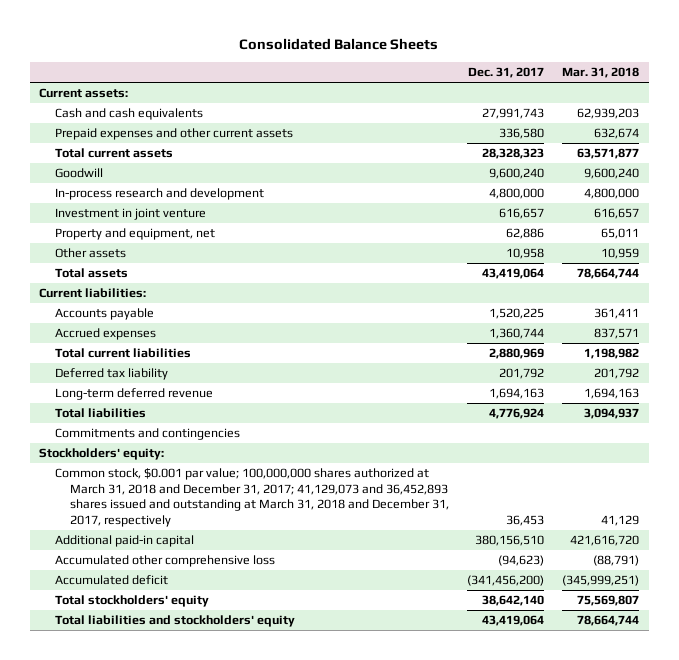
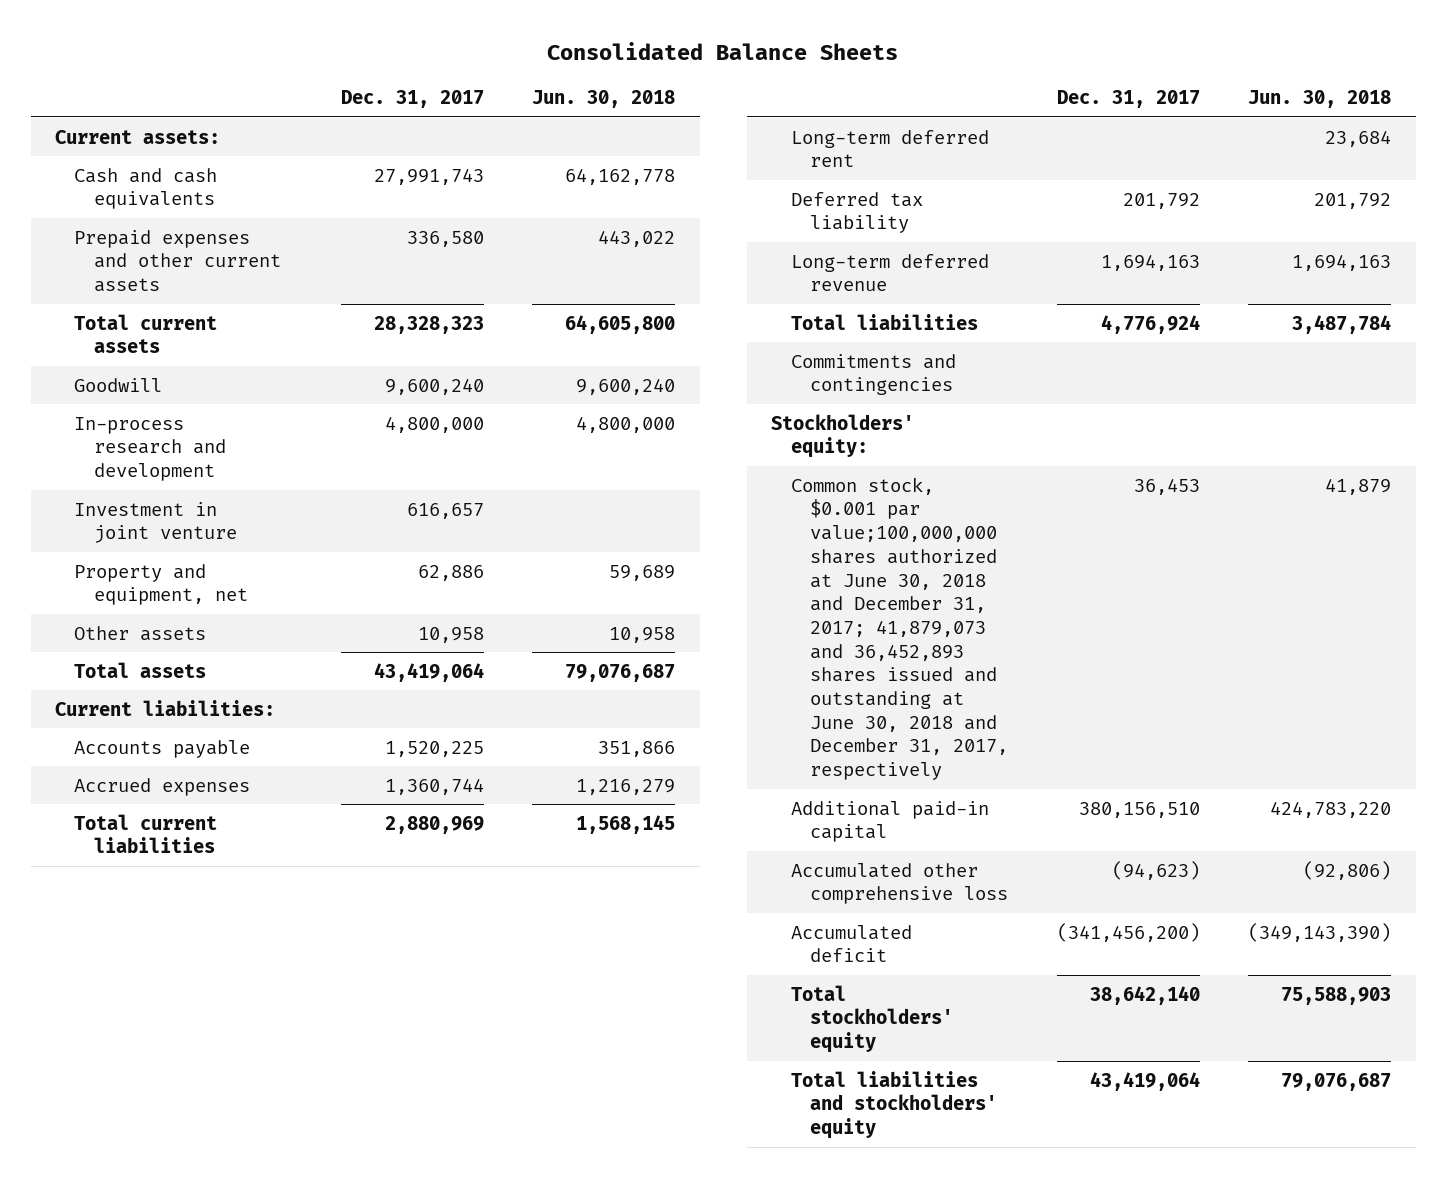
[562,67,640,79] Mar. 31, 2018 -> none
none -> [532,90,676,109] Jun. 30, 2018
none -> [790,129,989,168] Long-term deferred rent
[54,468,449,528] Common stock, $0.001 par value; 100,000,000 shares authorized at March 31, 2018 and December 31, 2017; 41,129,073 and 36,452,893 shares issued and outstanding at March 31, 2018 and December 31, 2017, respectively -> [790,476,1009,781] Common stock, $0.001 par value;100,000,000 shares authorized at June 30, 2018 and December 31, 2017; 41,879,073 and 36,452,893 shares issued and outstanding at June 30, 2018 and December 31, 2017, respectively

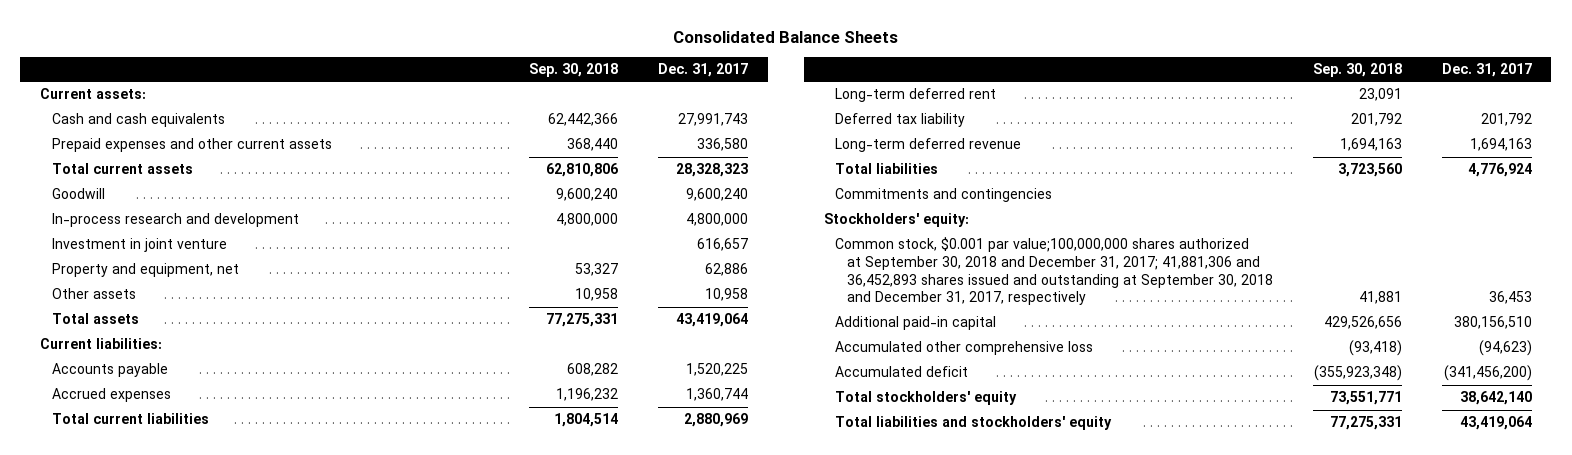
[532,90,676,109] Jun. 30, 2018 -> none
none -> [529,63,619,78] Sep. 30, 2018
[790,476,1009,781] Common stock, $0.001 par value;100,000,000 shares authorized at June 30, 2018 and December 31, 2017; 41,879,073 and 36,452,893 shares issued and outstanding at June 30, 2018 and December 31, 2017, respectively -> [835,237,1273,306] Common stock, $0.001 par value;100,000,000 shares authorized at September 30, 2018 and December 31, 2017; 41,881,306 and 36,452,893 shares issued and outstanding at September 30, 2018 and December 31, 2017, respectively

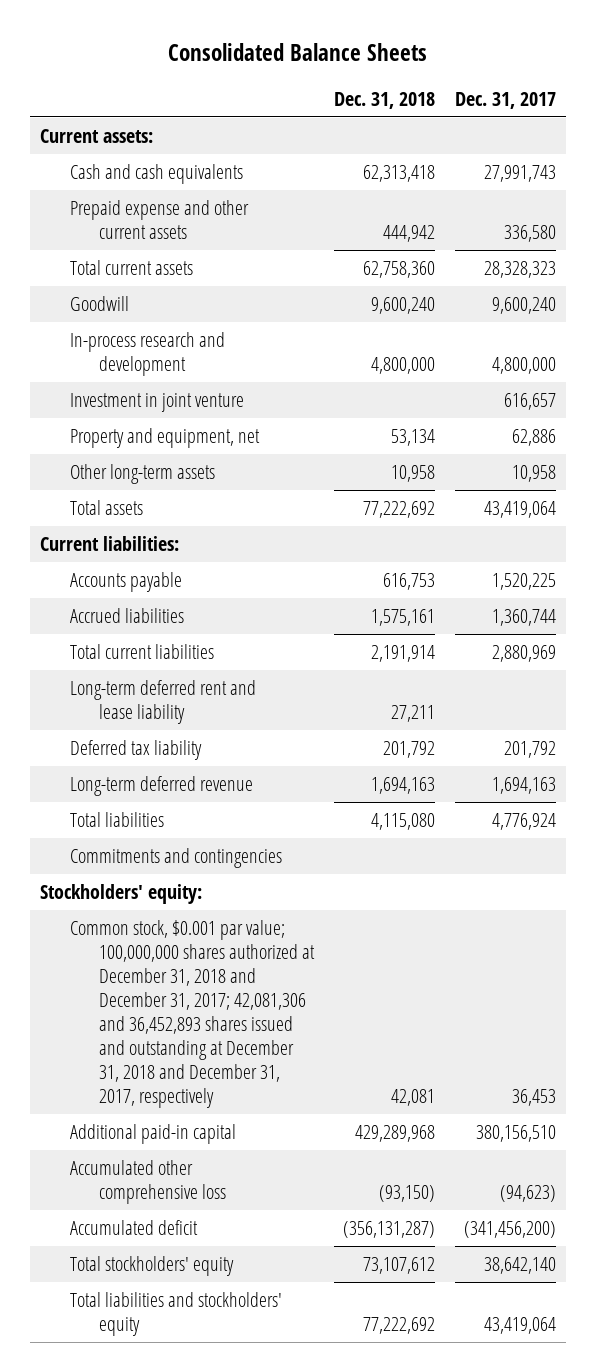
[529,63,619,78] Sep. 30, 2018 -> none
none -> [334,91,436,109] Dec. 31, 2018
[52,138,333,153] Prepaid expenses and other current assets -> [69,200,249,240] Prepaid expense and other current assets
[52,288,137,300] Other assets -> [69,464,215,485] Other long-term assets
[52,388,172,403] Accrued expenses -> [69,608,184,624] Accrued liabilities
[835,88,997,103] Long-term deferred rent -> [69,680,256,725] Long-term deferred rent and lease liability
[835,237,1273,306] Common stock, $0.001 par value;100,000,000 shares authorized at September 30, 2018 and December 31, 2017; 41,881,306 and 36,452,893 shares issued and outstanding at September 30, 2018 and December 31, 2017, respectively -> [69,920,316,1109] Common stock, $0.001 par value; 100,000,000 shares authorized at December 31, 2018 and December 31, 2017; 42,081,306 and 36,452,893 shares issued and outstanding at December 31, 2018 and December 31, 2017, respectively

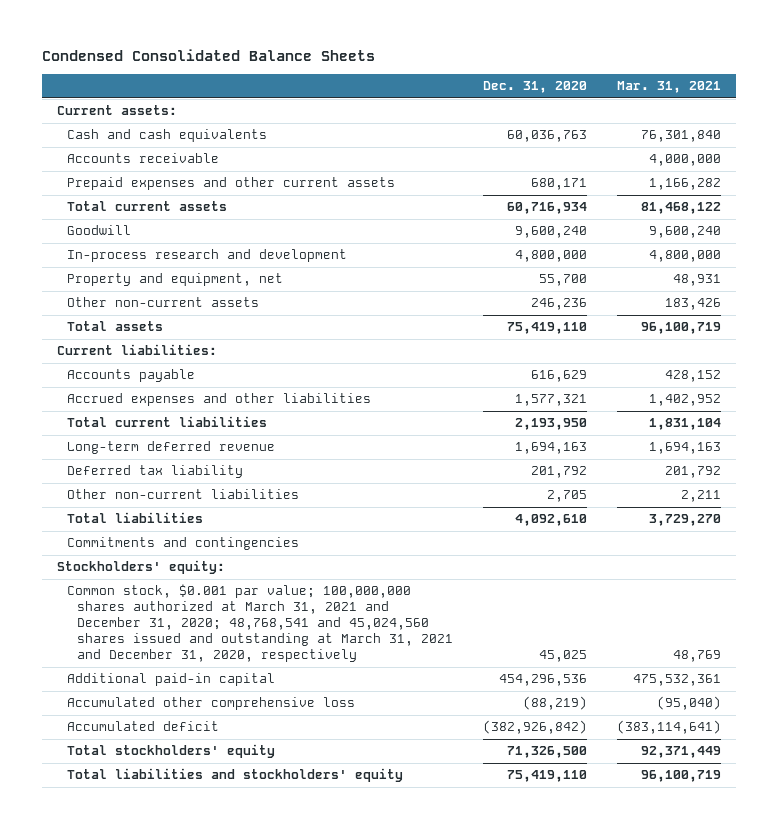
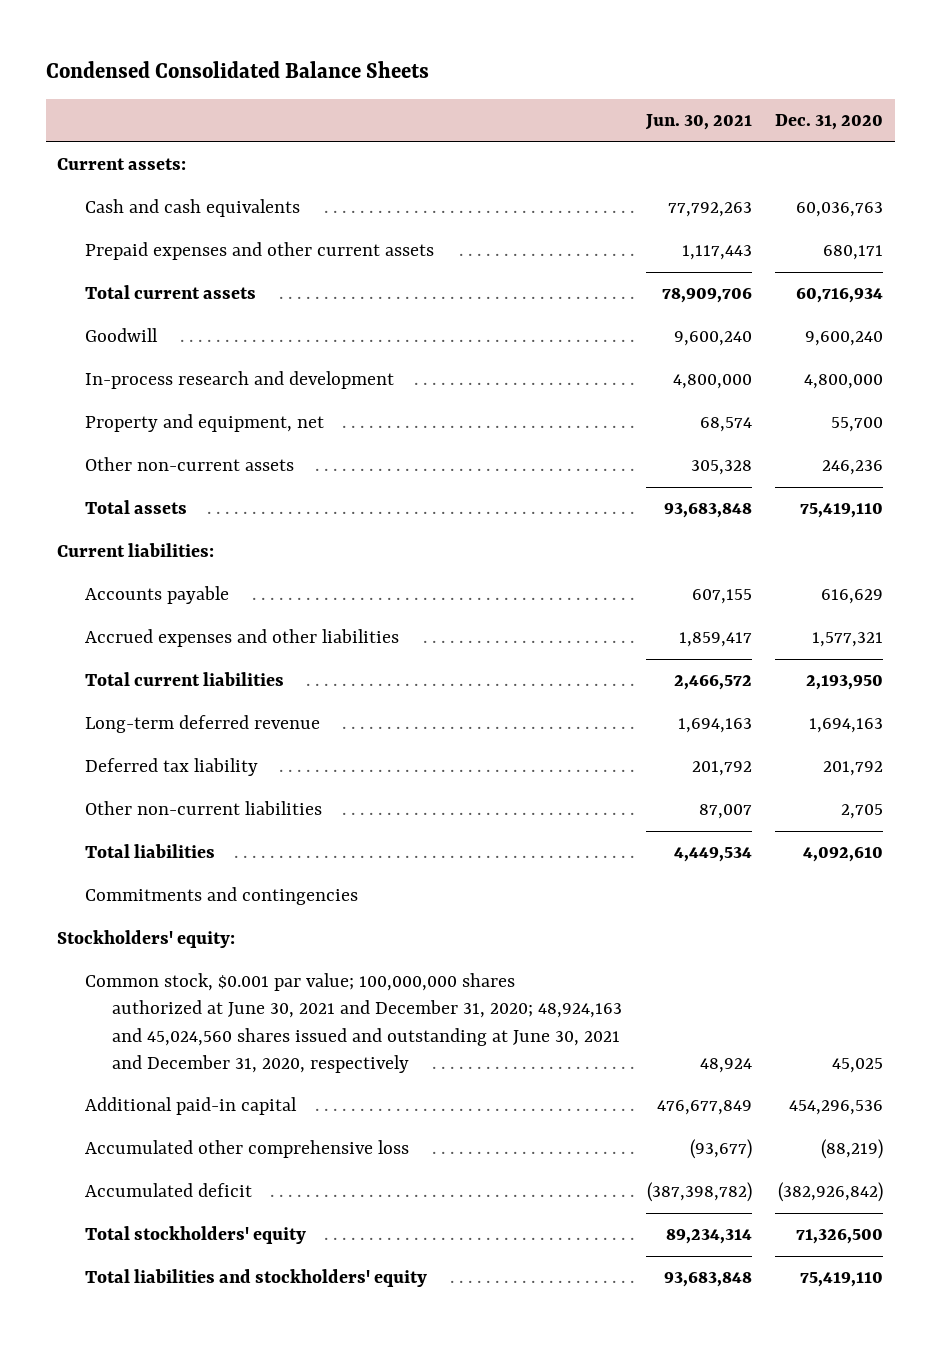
[617,81,722,94] Mar. 31, 2021 -> none
none -> [644,114,752,131] Jun. 30, 2021
[66,153,219,164] Accounts receivable -> none
[66,584,453,662] Common stock, $0.001 par value; 100,000,000 shares authorized at March 31, 2021 and December 31, 2020; 48,768,541 and 45,024,560 shares issued and outstanding at March 31, 2021 and December 31, 2020, respectively -> [84,973,623,1073] Common stock, $0.001 par value; 100,000,000 shares authorized at June 30, 2021 and December 31, 2020; 48,924,163 and 45,024,560 shares issued and outstanding at June 30, 2021 and December 31, 2020, respectively

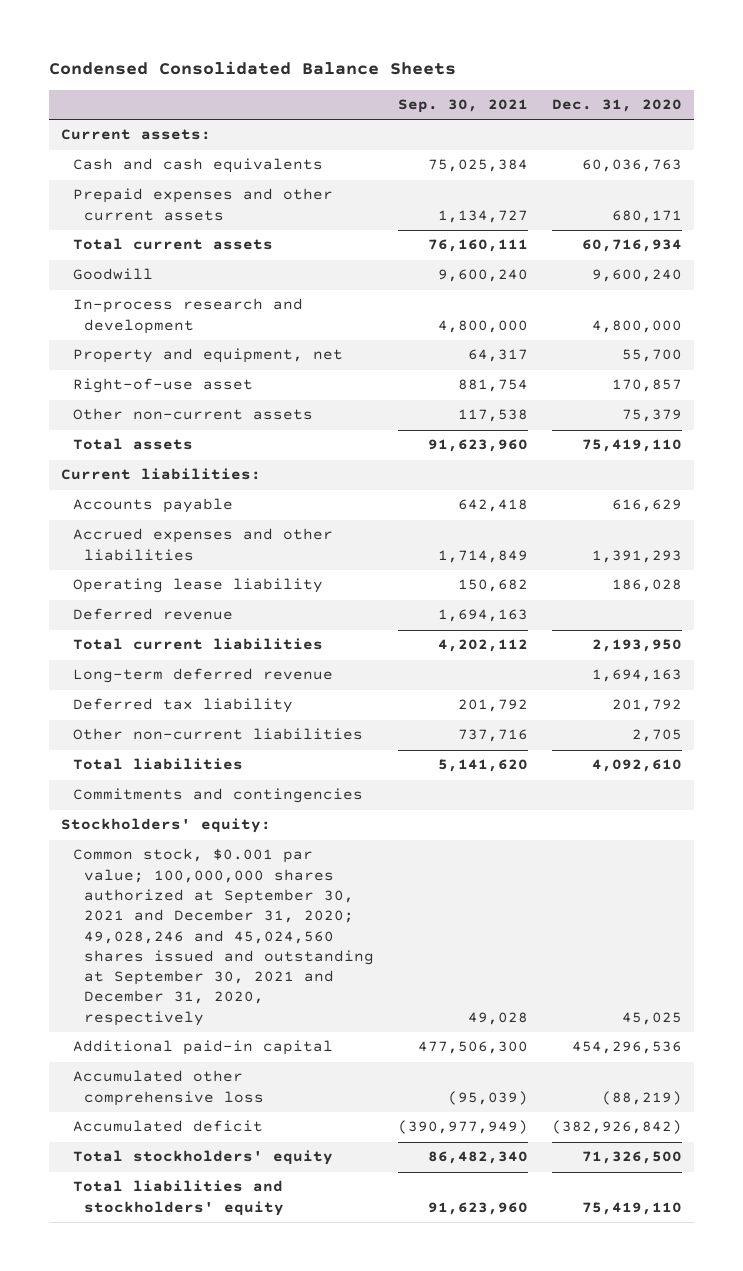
[644,114,752,131] Jun. 30, 2021 -> none
none -> [398,99,529,114] Sep. 30, 2021
none -> [72,378,253,394] Right-of-use asset
[822,460,884,476] 246,236 -> [621,409,682,423] 75,379
[812,632,884,648] 1,577,321 -> [591,549,682,563] 1,391,293
none -> [72,578,323,594] Operating lease liability
none -> [72,608,233,621] Deferred revenue
[84,973,623,1073] Common stock, $0.001 par value; 100,000,000 shares authorized at June 30, 2021 and December 31, 2020; 48,924,163 and 45,024,560 shares issued and outstanding at June 30, 2021 and December 31, 2020, respectively -> [72,848,375,1026] Common stock, $0.001 par value; 100,000,000 shares authorized at September 30, 2021 and December 31, 2020; 49,028,246 and 45,024,560 shares issued and outstanding at September 30, 2021 and December 31, 2020, respectively

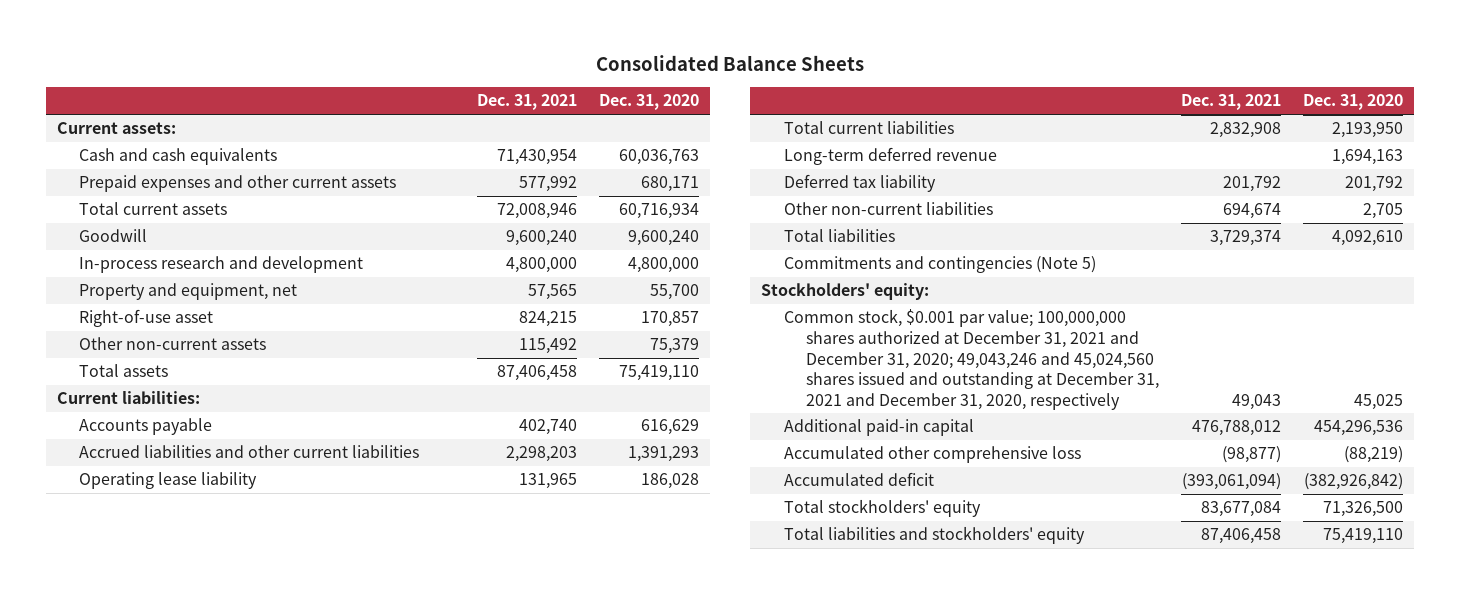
[48,60,456,75] Condensed Consolidated Balance Sheets -> [596,54,865,71] Consolidated Balance Sheets
[398,99,529,114] Sep. 30, 2021 -> none
none -> [476,94,577,111] Dec. 31, 2021
[72,528,333,561] Accrued expenses and other liabilities -> [79,445,420,459] Accrued liabilities and other current liabilities
[72,608,233,621] Deferred revenue -> none
[72,788,363,804] Commitments and contingencies -> [783,256,1096,274] Commitments and contingencies (Note 5)
[72,848,375,1026] Common stock, $0.001 par value; 100,000,000 shares authorized at September 30, 2021 and December 31, 2020; 49,028,246 and 45,024,560 shares issued and outstanding at September 30, 2021 and December 31, 2020, respectively -> [783,309,1160,410] Common stock, $0.001 par value; 100,000,000 shares authorized at December 31, 2021 and December 31, 2020; 49,043,246 and 45,024,560 shares issued and outstanding at December 31, 2021 and December 31, 2020, respectively

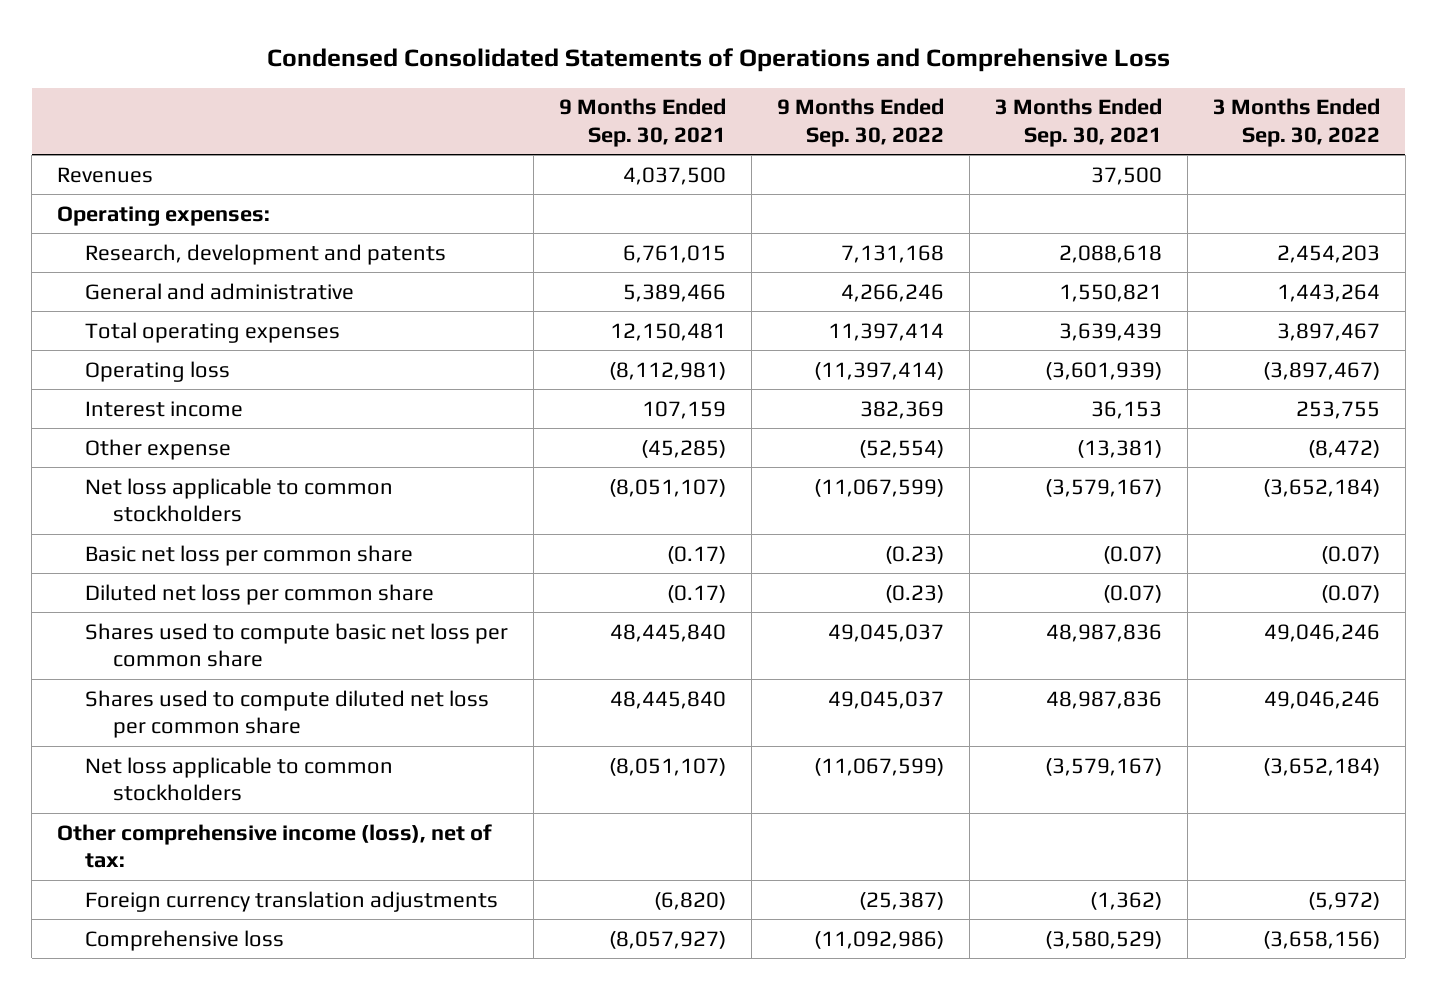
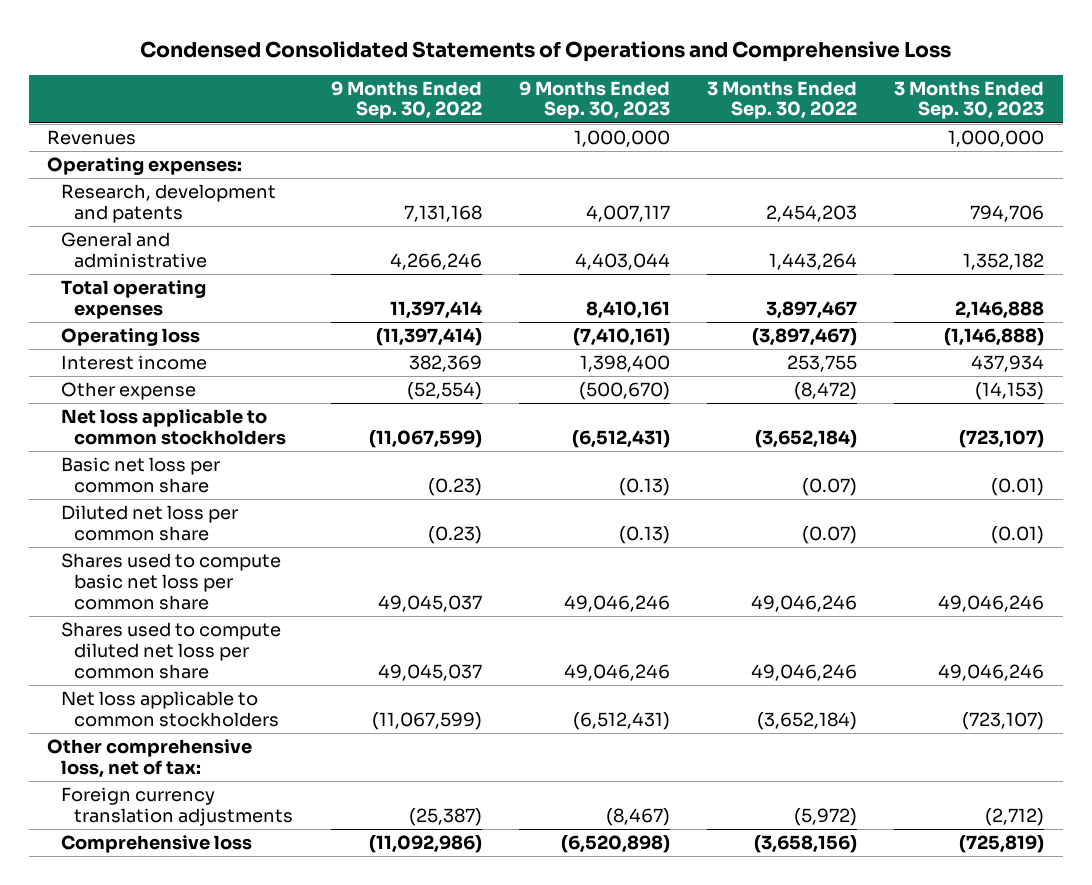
[559,98,727,148] 9 Months Ended Sep. 30, 2021 -> none
[995,98,1163,148] 3 Months Ended Sep. 30, 2021 -> none
none -> [518,80,670,120] 9 Months Ended Sep. 30, 2023
none -> [894,80,1045,120] 3 Months Ended Sep. 30, 2023
[57,823,493,869] Other comprehensive income (loss), net of tax: -> [47,739,253,778] Other comprehensive loss, net of tax:

